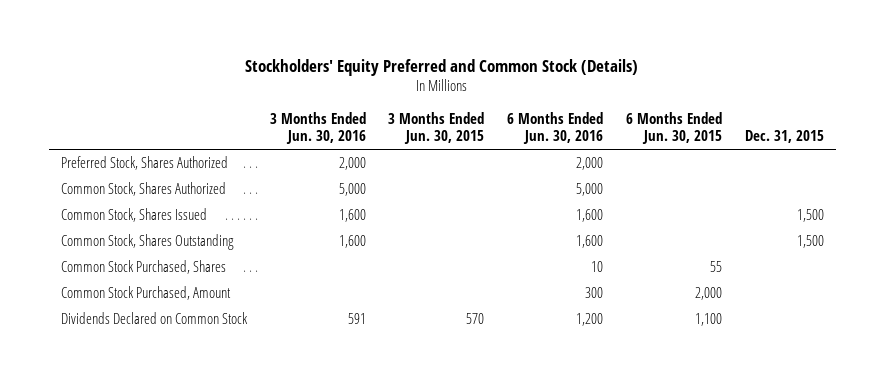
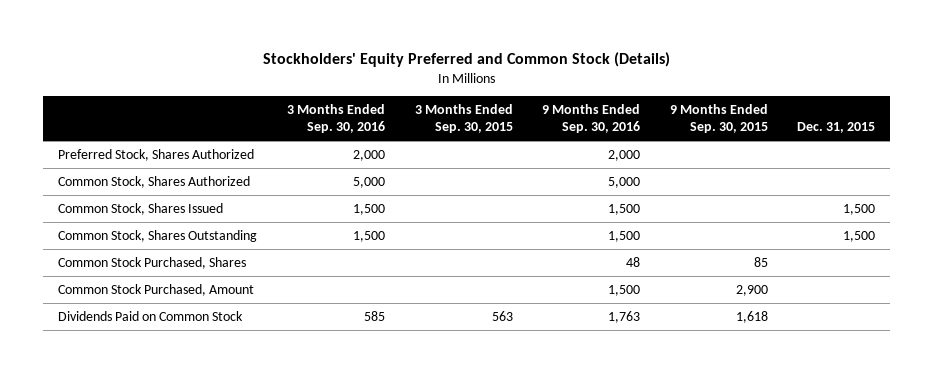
[269,112,366,145] 3 Months Ended Jun. 30, 2016 -> none
[388,112,485,145] 3 Months Ended Jun. 30, 2015 -> none
[507,112,604,145] 6 Months Ended Jun. 30, 2016 -> none
[626,112,723,145] 6 Months Ended Jun. 30, 2015 -> none
none -> [286,103,385,133] 3 Months Ended Sep. 30, 2016
none -> [414,103,513,133] 3 Months Ended Sep. 30, 2015
none -> [542,103,641,133] 9 Months Ended Sep. 30, 2016
none -> [669,103,768,133] 9 Months Ended Sep. 30, 2015
[60,312,248,325] Dividends Declared on Common Stock -> [58,310,244,321] Dividends Paid on Common Stock

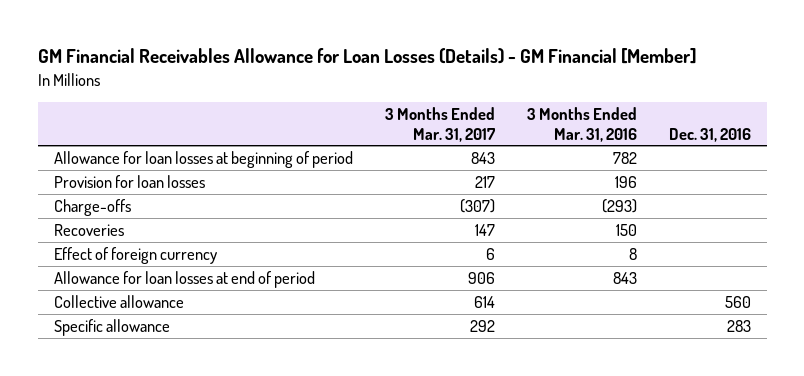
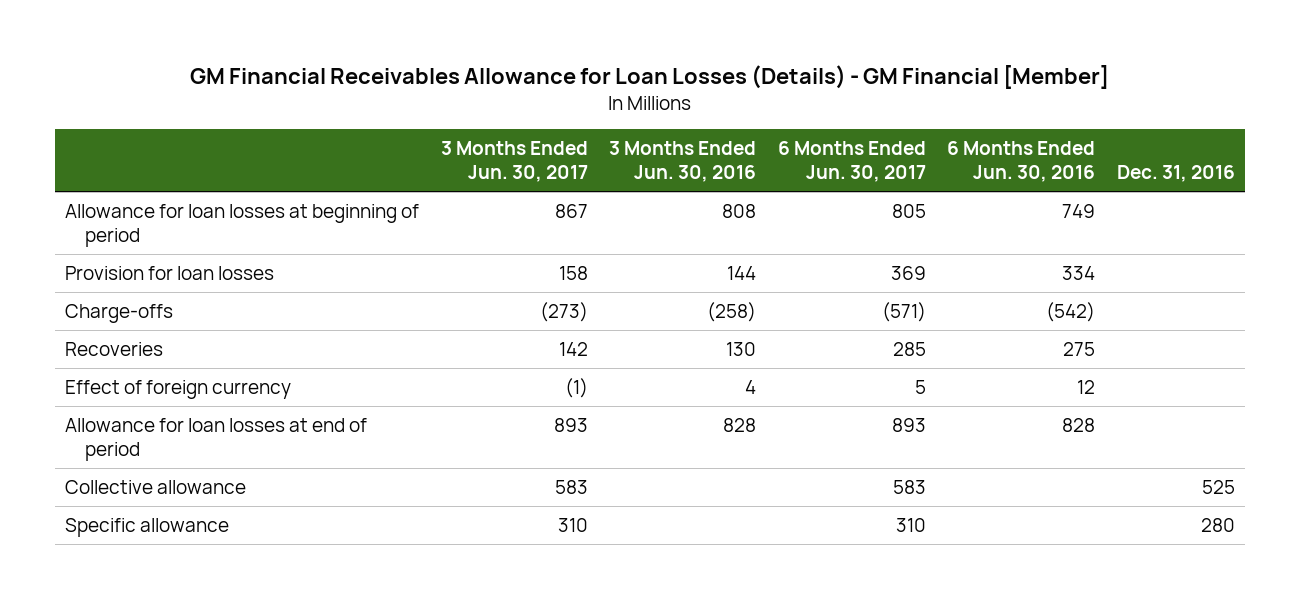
[384,106,496,142] 3 Months Ended Mar. 31, 2017 -> none
[526,106,637,142] 3 Months Ended Mar. 31, 2016 -> none
none -> [440,141,588,183] 3 Months Ended Jun. 30, 2017
none -> [609,141,757,183] 3 Months Ended Jun. 30, 2016
none -> [777,141,926,183] 6 Months Ended Jun. 30, 2017
none -> [947,141,1096,183] 6 Months Ended Jun. 30, 2016
[724,295,751,308] 560 -> [1201,480,1235,495] 525
[726,319,751,332] 283 -> [1200,518,1235,533] 280

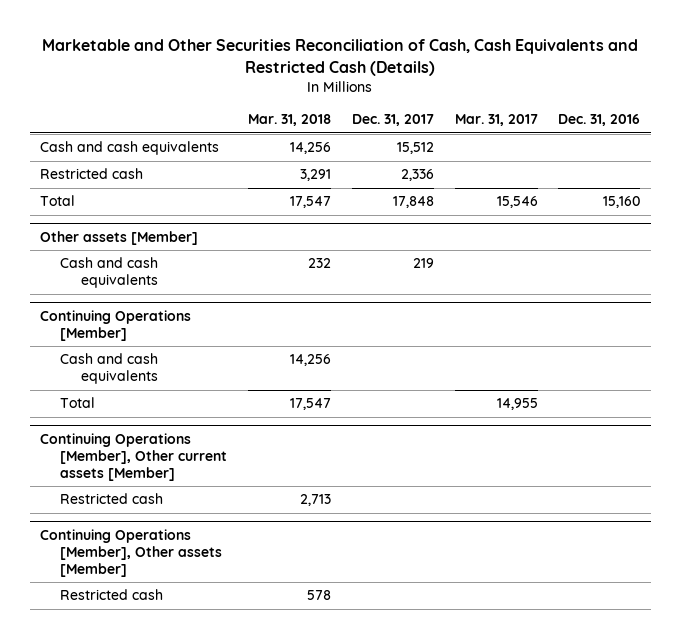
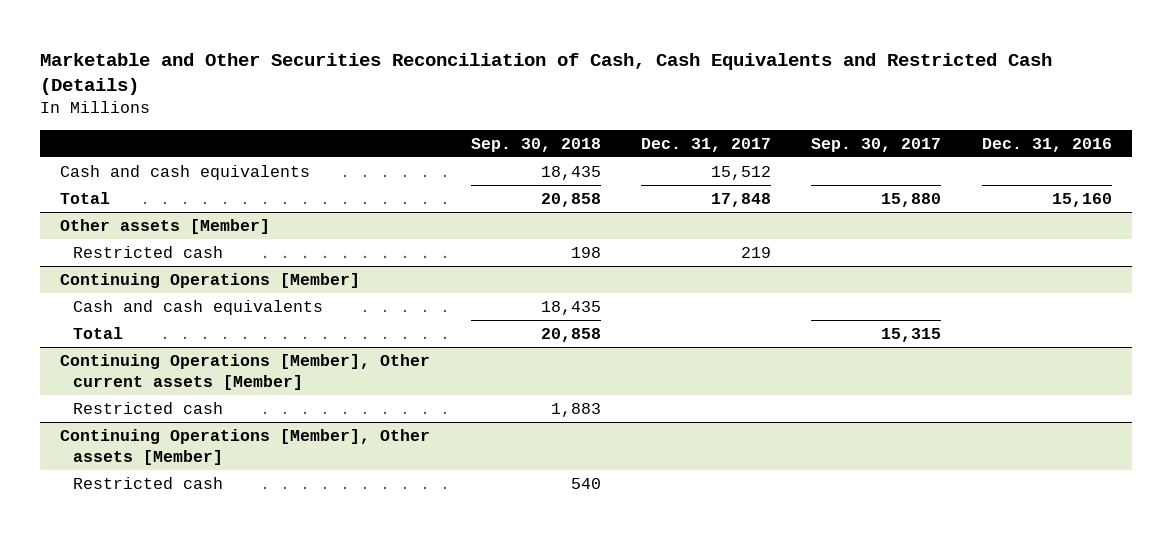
[248,114,332,127] Mar. 31, 2018 -> none
[454,114,538,127] Mar. 31, 2017 -> none
none -> [470,137,601,152] Sep. 30, 2018
none -> [811,137,942,152] Sep. 30, 2017
[40,168,144,180] Restricted cash -> none
[60,257,159,289] Cash and cash equivalents -> [73,245,224,258] Restricted cash

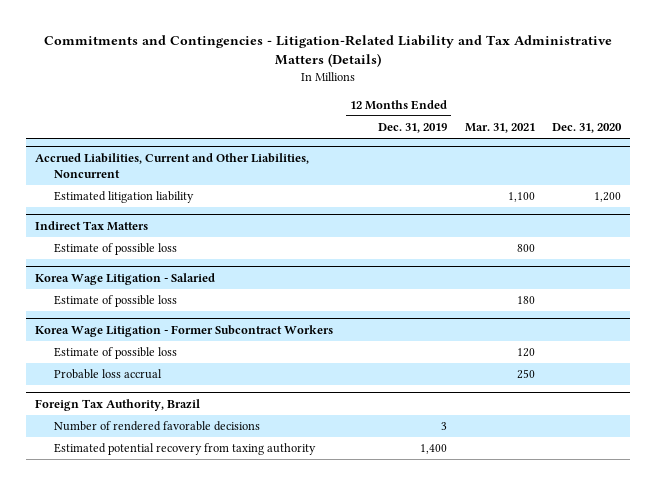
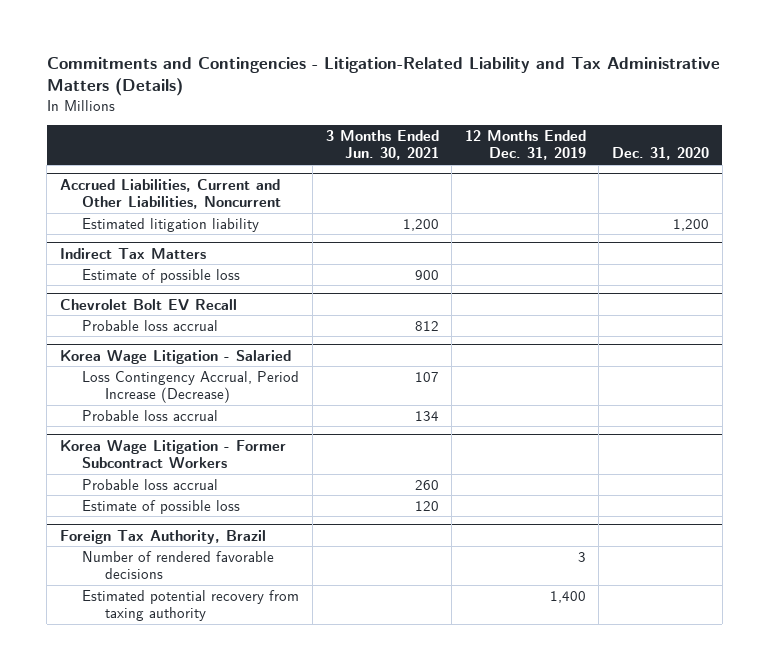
[464,123,535,134] Mar. 31, 2021 -> none
none -> [325,129,439,161] 3 Months Ended Jun. 30, 2021
none -> [59,298,237,311] Chevrolet Bolt EV Recall
none -> [82,319,219,331] Probable loss accrual
[53,295,177,308] Estimate of possible loss -> none
none -> [82,370,300,404] Loss Contingency Accrual, Period Increase (Decrease)
none -> [82,409,219,421] Probable loss accrual
[53,347,177,360] Estimate of possible loss -> [82,499,241,514] Estimate of possible loss

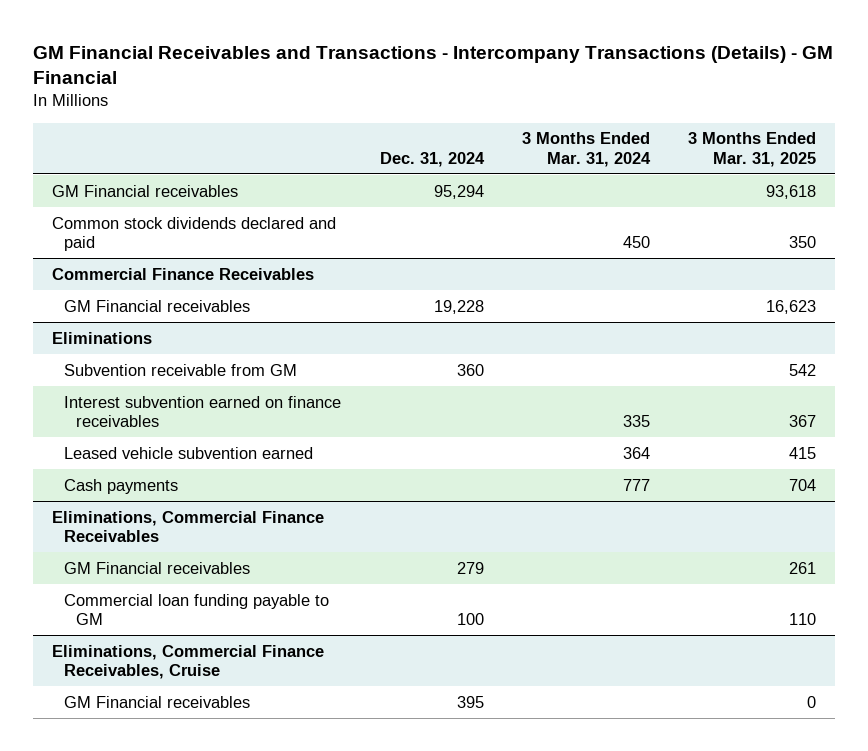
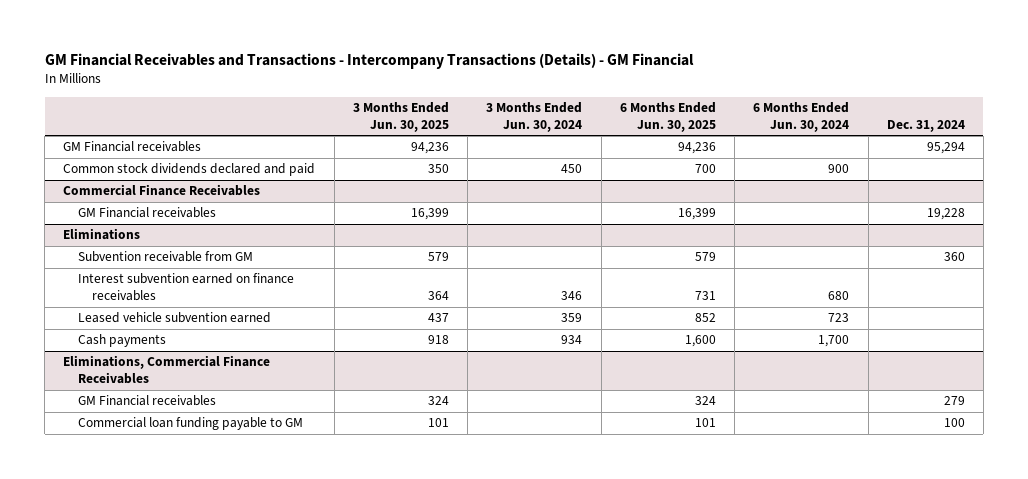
[521,132,651,167] 3 Months Ended Mar. 31, 2024 -> none
[688,132,817,167] 3 Months Ended Mar. 31, 2025 -> none
none -> [352,101,449,132] 3 Months Ended Jun. 30, 2025
none -> [486,101,583,132] 3 Months Ended Jun. 30, 2024
none -> [619,101,716,132] 6 Months Ended Jun. 30, 2025
none -> [753,101,850,132] 6 Months Ended Jun. 30, 2024
[52,644,325,680] Eliminations, Commercial Finance Receivables, Cruise -> none
[64,695,251,708] GM Financial receivables -> none

